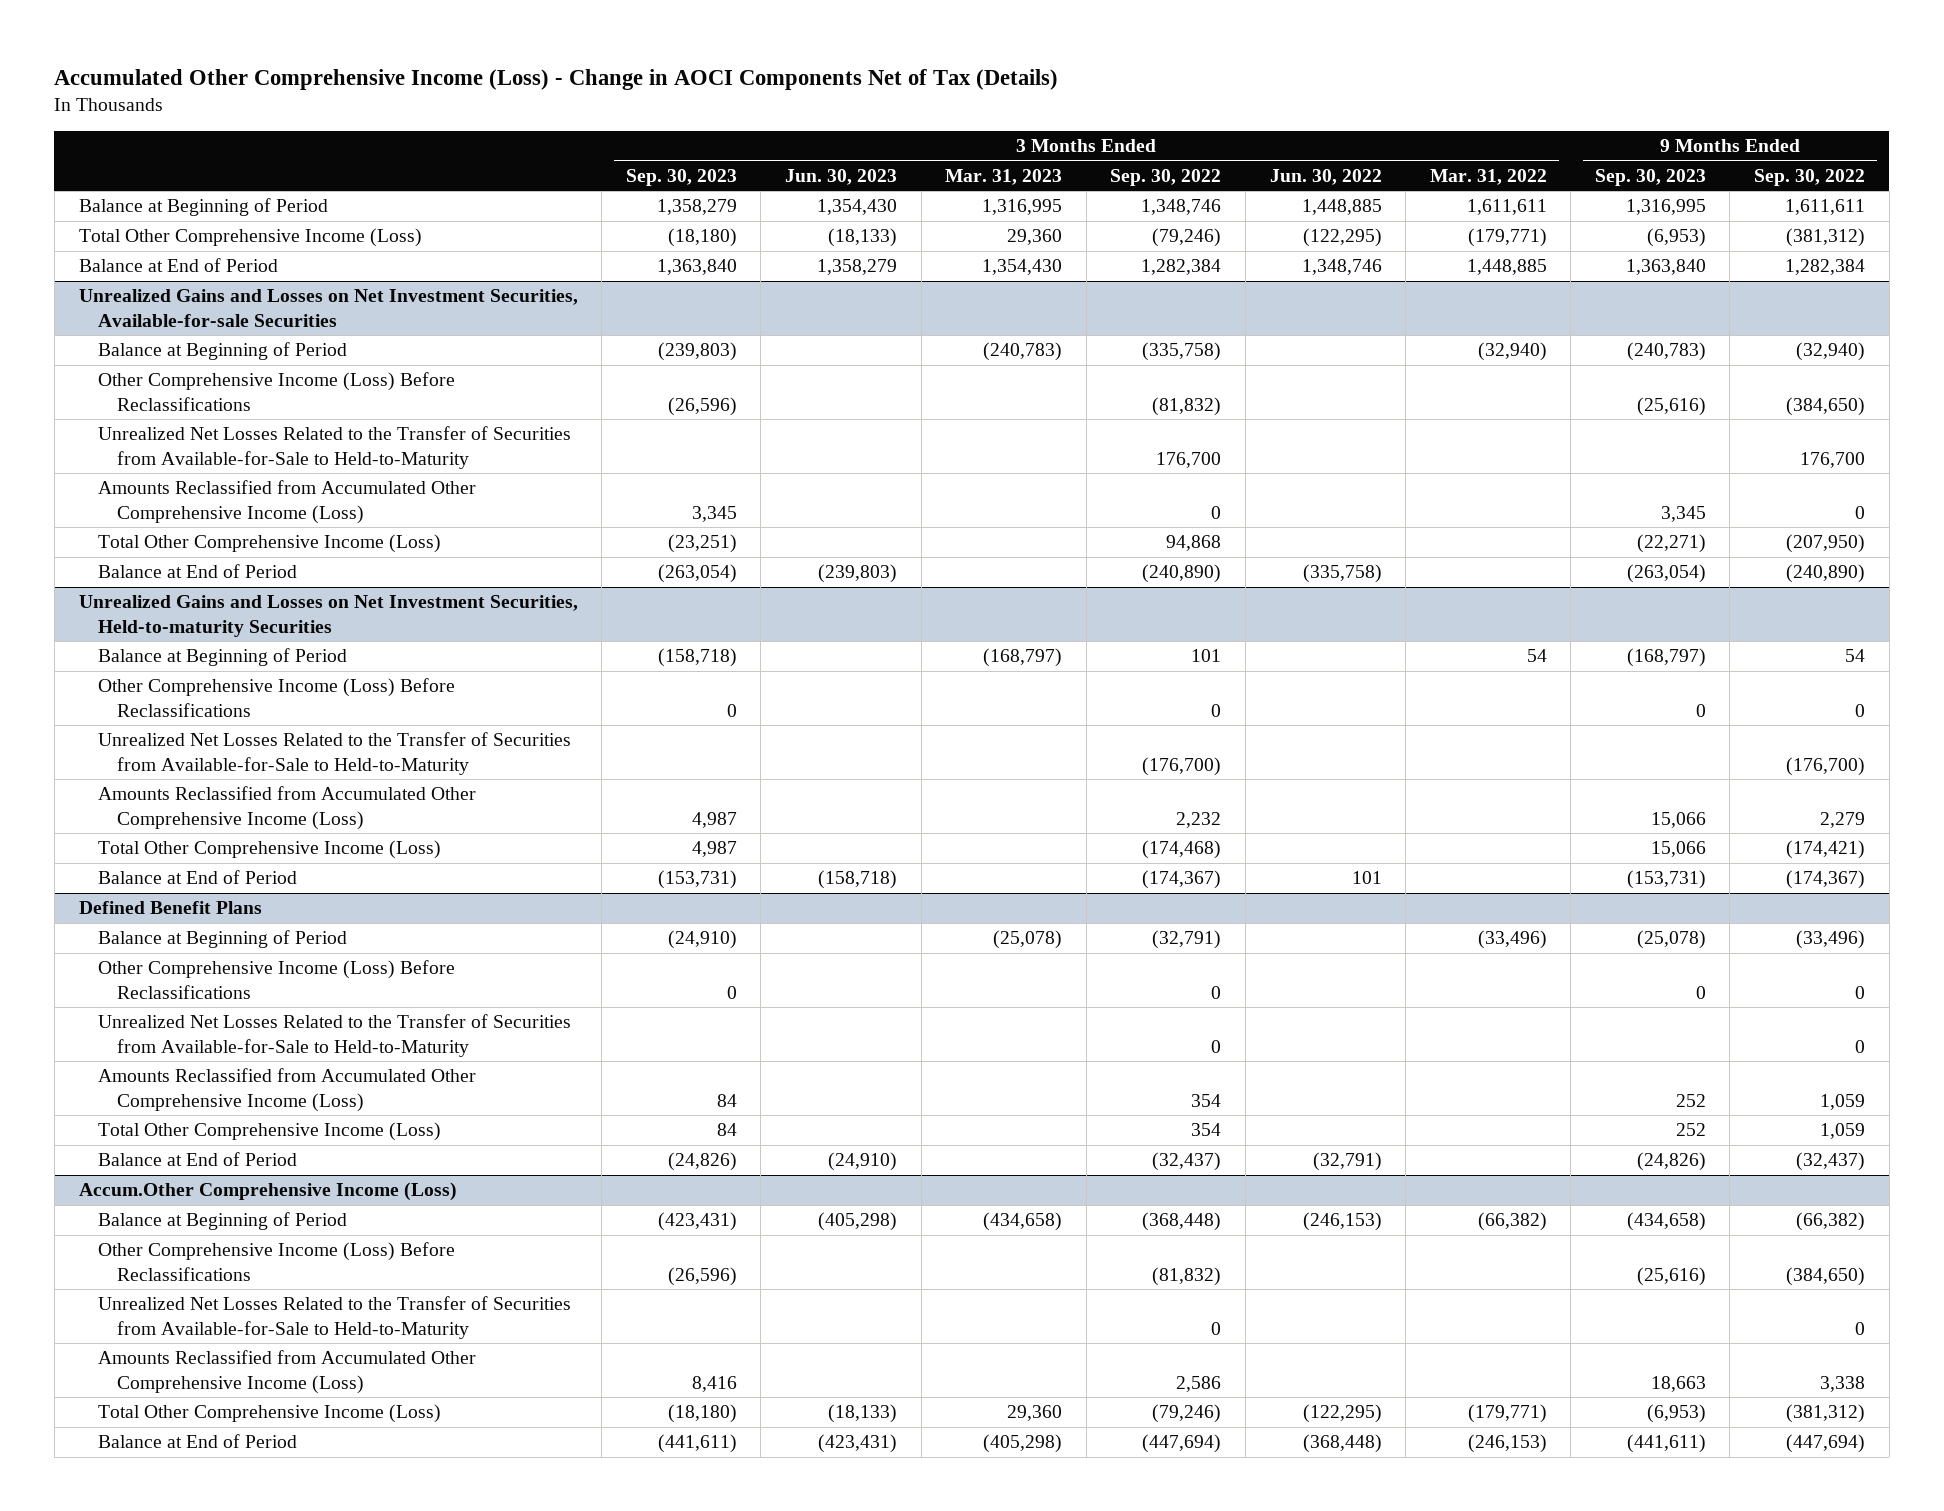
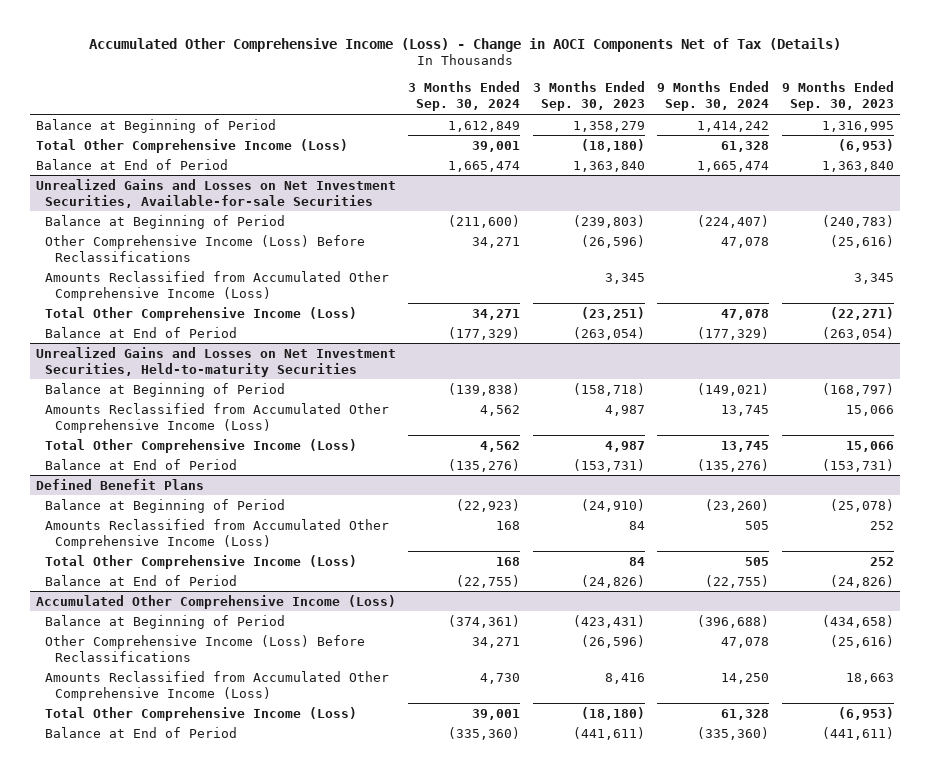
[784,168,897,185] Jun. 30, 2023 -> none
[945,168,1063,185] Mar. 31, 2023 -> none
[1110,168,1222,186] Sep. 30, 2022 -> none
[1269,168,1382,185] Jun. 30, 2022 -> none
[1429,168,1547,185] Mar. 31, 2022 -> none
[1754,168,1866,186] Sep. 30, 2022 -> none
none -> [408,81,521,112] 3 Months Ended Sep. 30, 2024
none -> [657,81,770,112] 9 Months Ended Sep. 30, 2024
[97,426,571,469] Unrealized Net Losses Related to the Transfer of Securities from Available-for-Sale to Held-to-Maturity -> none
[97,678,455,717] Other Comprehensive Income (Loss) Before Reclassifications -> none
[97,732,571,775] Unrealized Net Losses Related to the Transfer of Securities from Available-for-Sale to Held-to-Maturity -> none
[97,960,455,999] Other Comprehensive Income (Loss) Before Reclassifications -> none
[97,1014,571,1057] Unrealized Net Losses Related to the Transfer of Securities from Available-for-Sale to Held-to-Maturity -> none
[78,1182,457,1202] Accum.Other Comprehensive Income (Loss) -> [35,594,396,609] Accumulated Other Comprehensive Income (Loss)
[97,1296,571,1339] Unrealized Net Losses Related to the Transfer of Securities from Available-for-Sale to Held-to-Maturity -> none

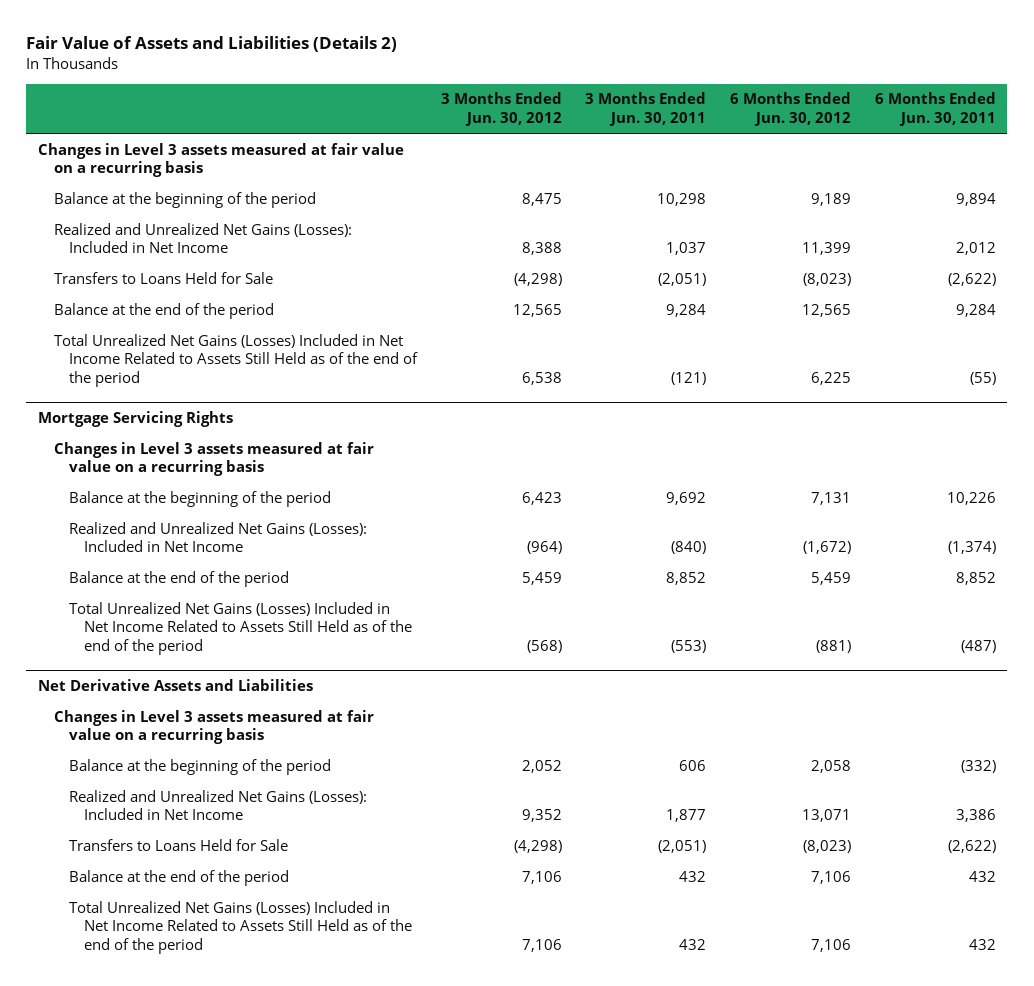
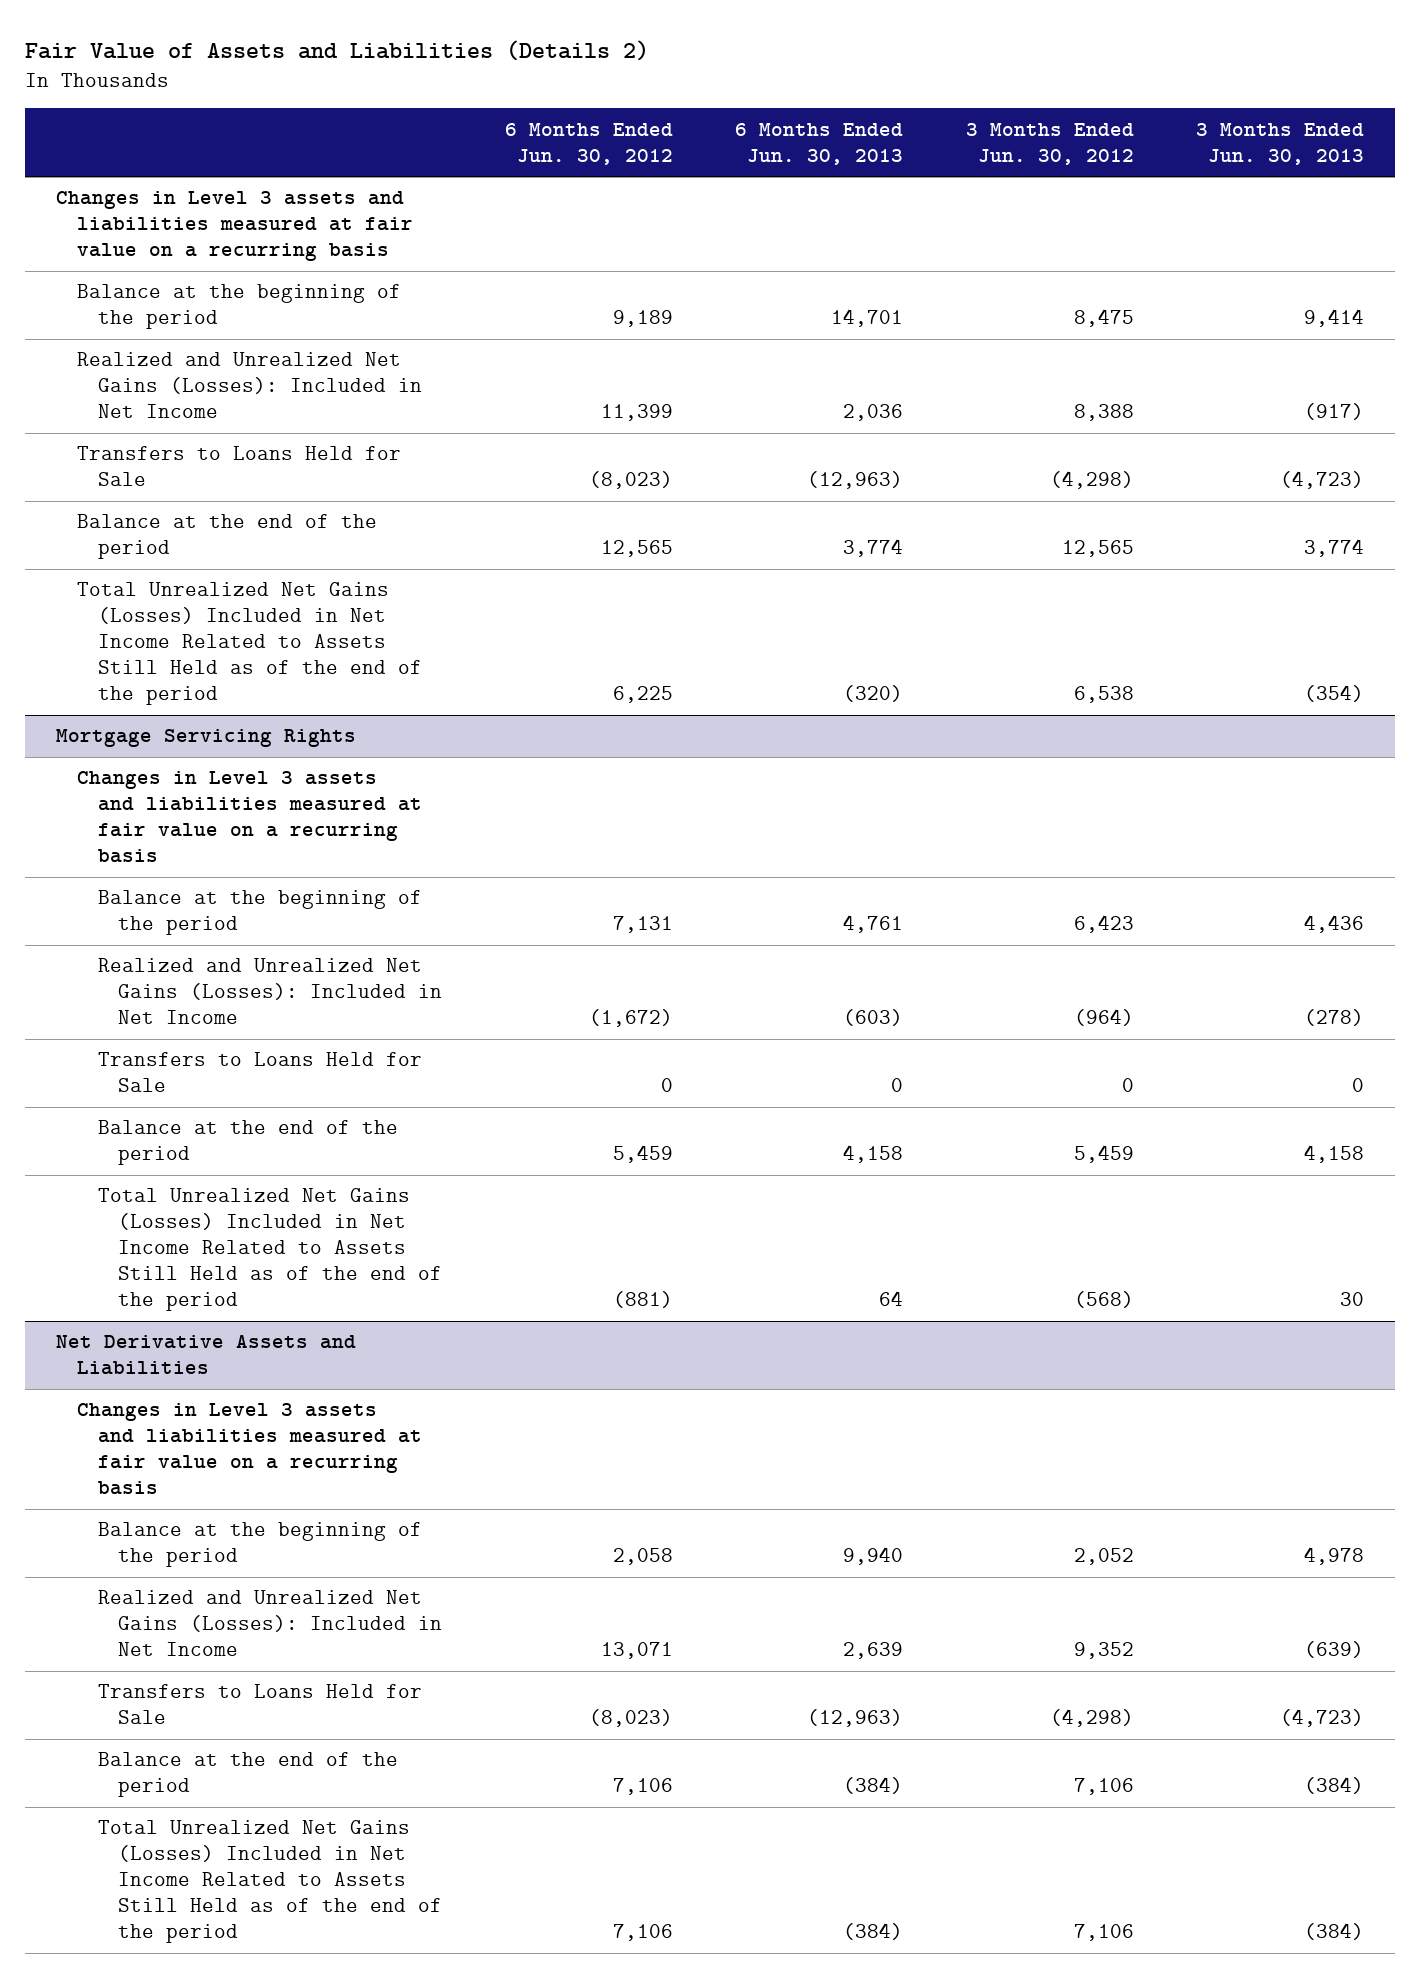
[585,92,707,127] 3 Months Ended Jun. 30, 2011 -> none
[874,92,996,127] 6 Months Ended Jun. 30, 2011 -> none
none -> [735,122,904,165] 6 Months Ended Jun. 30, 2013
none -> [1196,122,1365,165] 3 Months Ended Jun. 30, 2013
[38,142,405,178] Changes in Level 3 assets measured at fair value on a recurring basis -> [56,191,414,262] Changes in Level 3 assets and liabilities measured at fair value on a recurring basis
[53,441,374,477] Changes in Level 3 assets measured at fair value on a recurring basis -> [77,771,422,864] Changes in Level 3 assets and liabilities measured at fair value on a recurring basis
none -> [97,1052,422,1093] Transfers to Loans Held for Sale
[53,709,374,745] Changes in Level 3 assets measured at fair value on a recurring basis -> [77,1403,422,1496] Changes in Level 3 assets and liabilities measured at fair value on a recurring basis

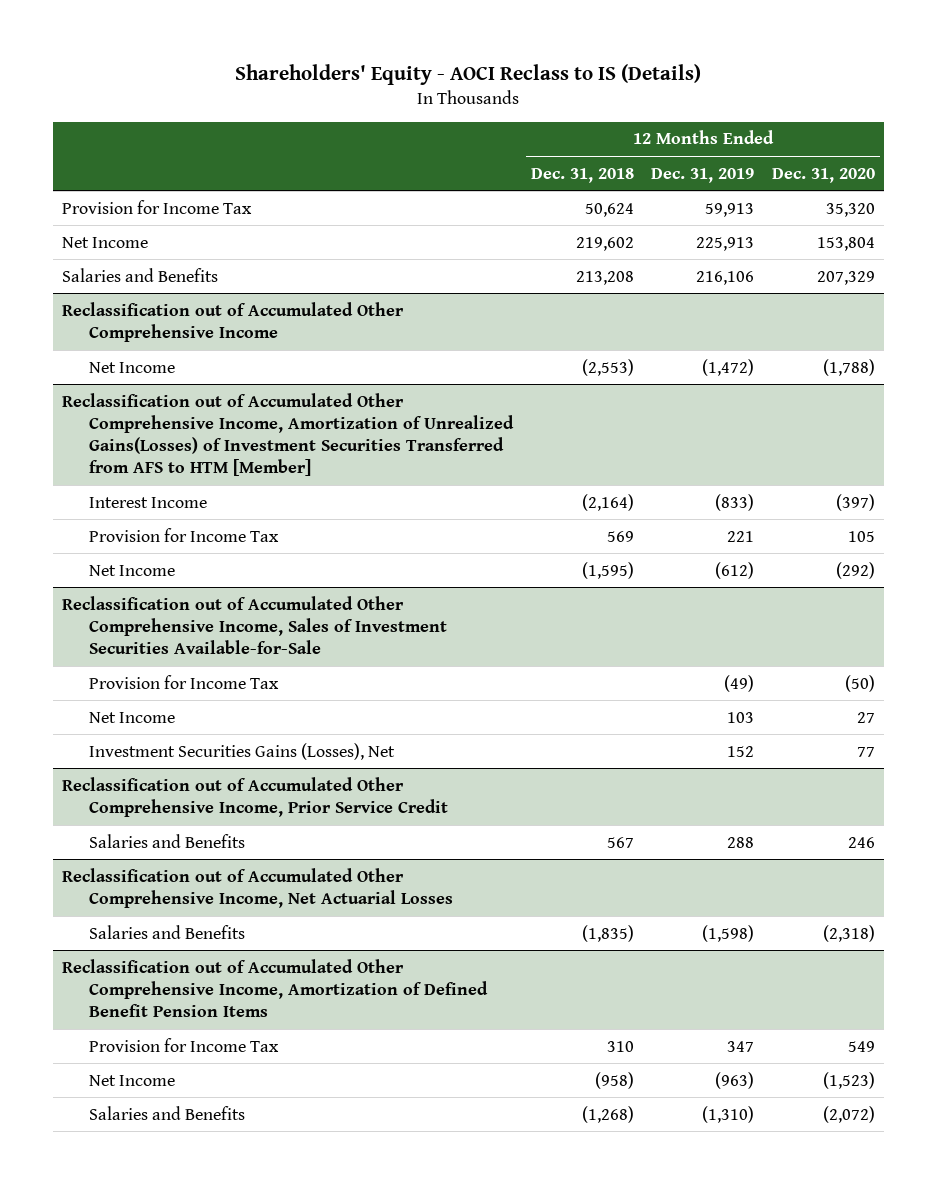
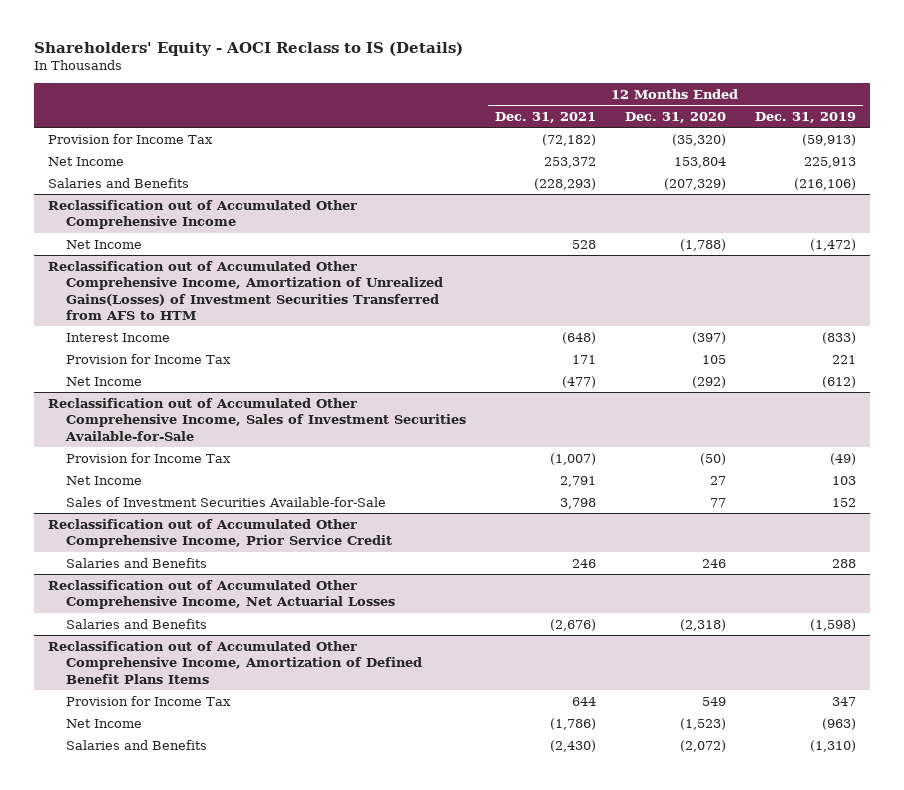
[530,167,634,183] Dec. 31, 2018 -> none
none -> [494,111,596,123] Dec. 31, 2021
[705,202,755,217] 59,913 -> [801,133,856,146] (59,913)
[826,202,876,217] 35,320 -> [671,133,726,146] (35,320)
[696,270,755,285] 216,106 -> [793,177,856,190] (216,106)
[817,270,876,285] 207,329 -> [663,177,726,190] (207,329)
[61,392,514,477] Reclassification out of Accumulated Other Comprehensive Income, Amortization of Unrealized Gains(Losses) of Investment Securities Transferred from AFS to HTM [Member] -> [47,260,443,321] Reclassification out of Accumulated Other Comprehensive Income, Amortization of Unrealized Gains(Losses) of Investment Securities Transferred from AFS to HTM
[88,742,395,760] Investment Securities Gains (Losses), Net -> [65,496,386,507] Sales of Investment Securities Available-for-Sale
[61,958,488,1018] Reclassification out of Accumulated Other Comprehensive Income, Amortization of Defined Benefit Pension Items -> [47,640,422,684] Reclassification out of Accumulated Other Comprehensive Income, Amortization of Defined Benefit Plans Items

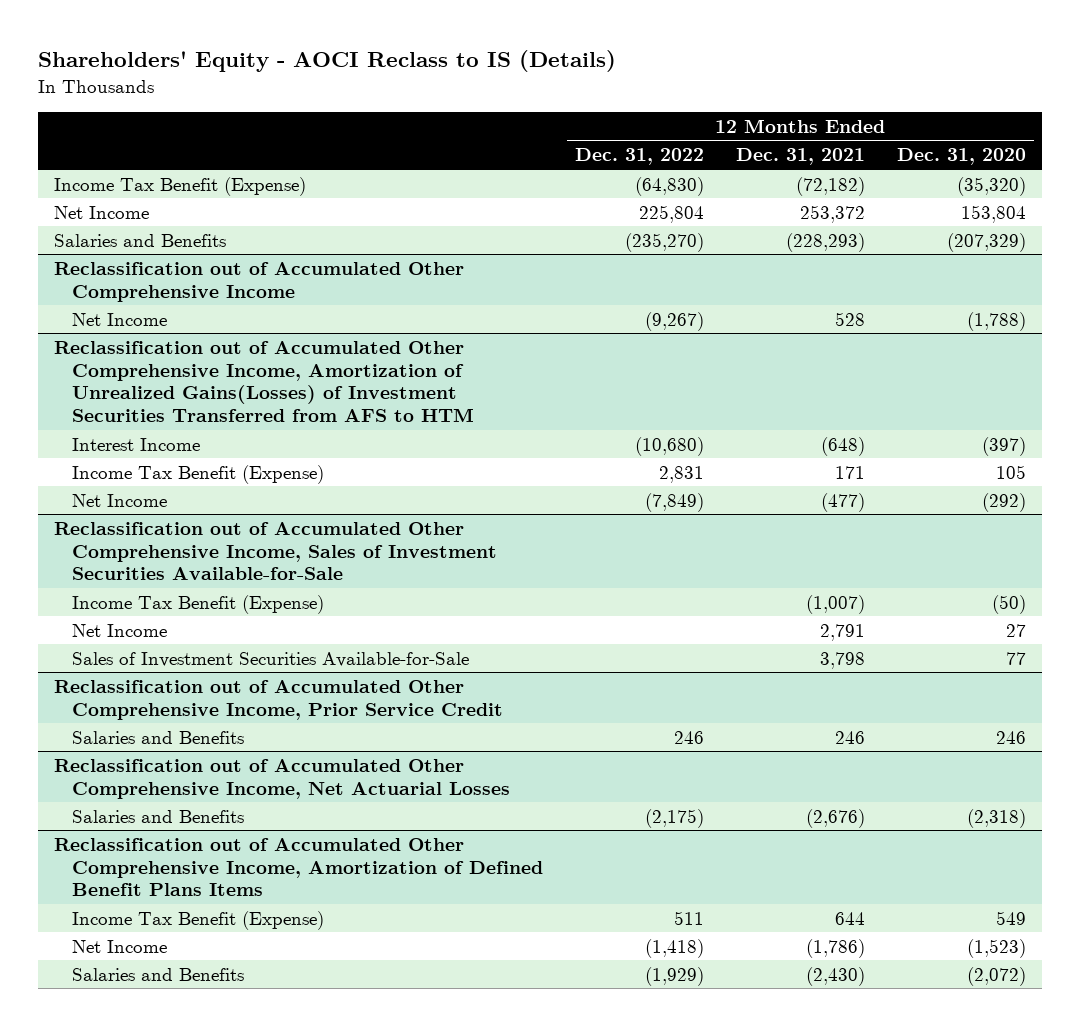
[754,111,856,123] Dec. 31, 2019 -> none
none -> [575,148,705,166] Dec. 31, 2022
[47,133,213,144] Provision for Income Tax -> [53,176,306,196] Income Tax Benefit (Expense)
[65,353,231,364] Provision for Income Tax -> [72,464,325,484] Income Tax Benefit (Expense)
[65,452,231,463] Provision for Income Tax -> [72,594,325,614] Income Tax Benefit (Expense)
[65,695,231,706] Provision for Income Tax -> [72,910,325,930] Income Tax Benefit (Expense)

